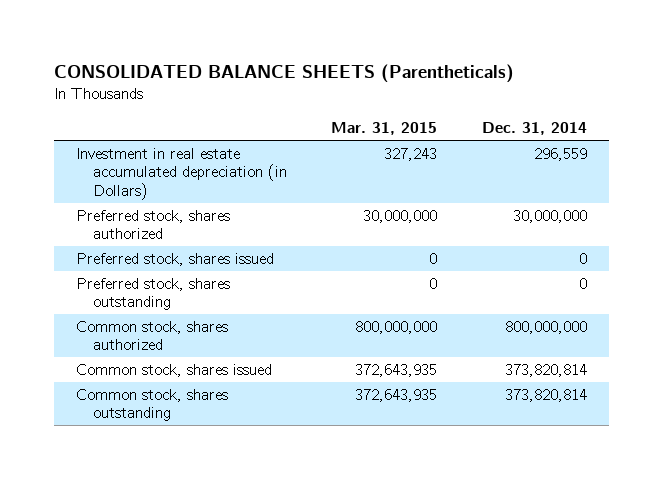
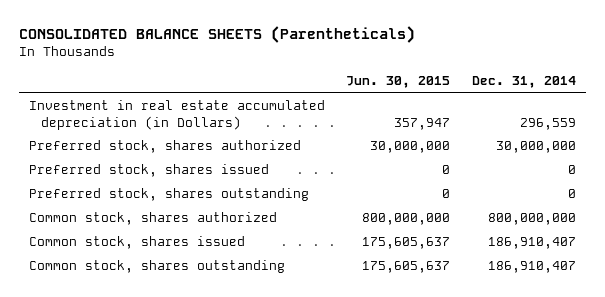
[331,121,438,135] Mar. 31, 2015 -> none
none -> [346,76,451,89] Jun. 30, 2015
[505,363,588,377] 373,820,814 -> [487,237,576,250] 186,910,407
[505,388,588,402] 373,820,814 -> [487,261,576,274] 186,910,407

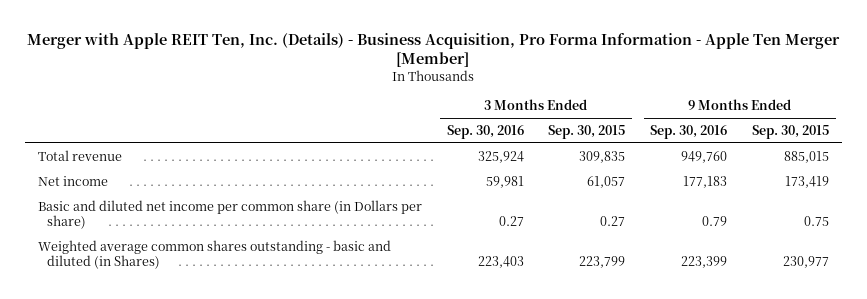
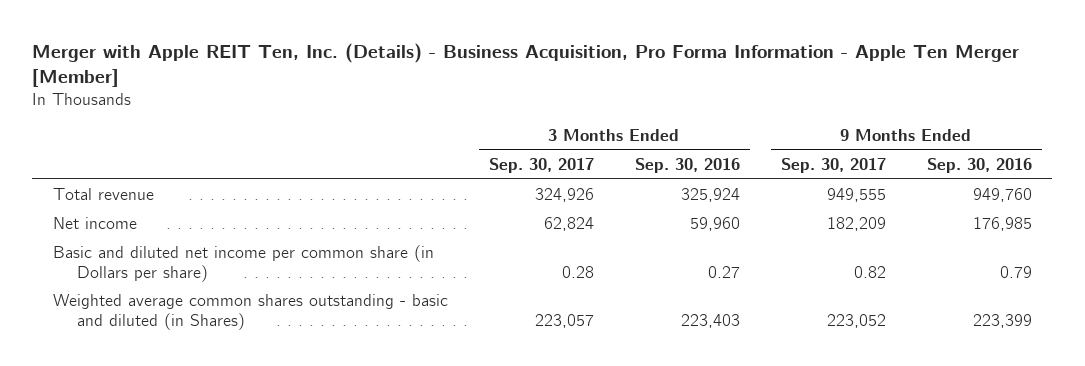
[548,125,626,140] Sep. 30, 2015 -> none
[752,125,830,140] Sep. 30, 2015 -> none
none -> [488,157,594,173] Sep. 30, 2017
none -> [780,157,886,173] Sep. 30, 2017
[485,175,524,188] 59,981 -> [689,216,740,231] 59,960
[683,175,728,188] 177,183 -> [972,216,1032,231] 176,985

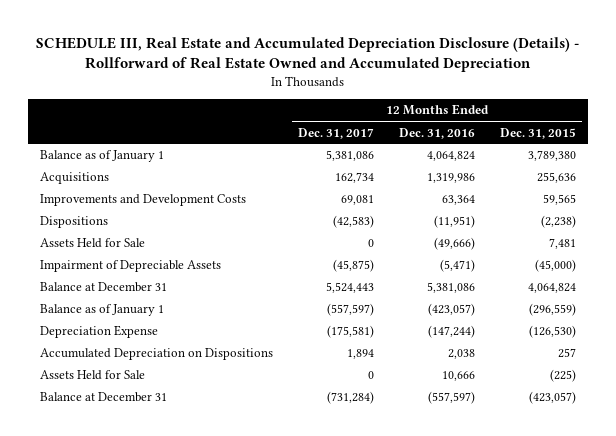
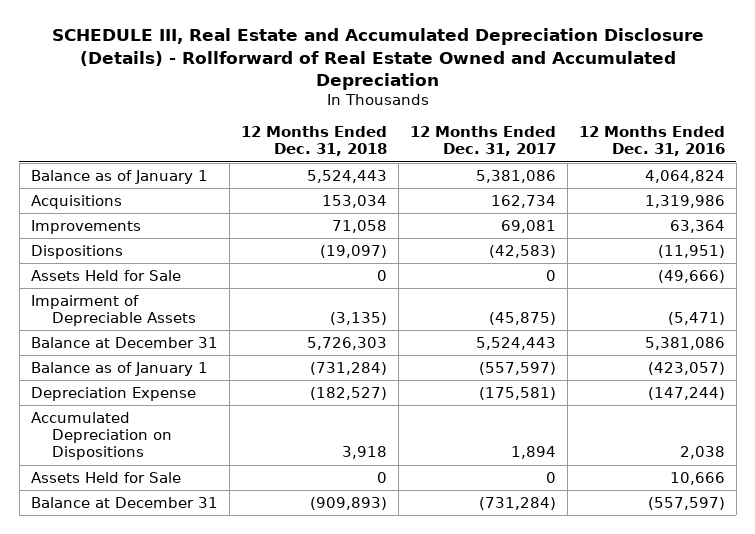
[499,127,576,139] Dec. 31, 2015 -> none
none -> [240,126,387,157] 12 Months Ended Dec. 31, 2018
[40,194,247,207] Improvements and Development Costs -> [30,219,141,234] Improvements

